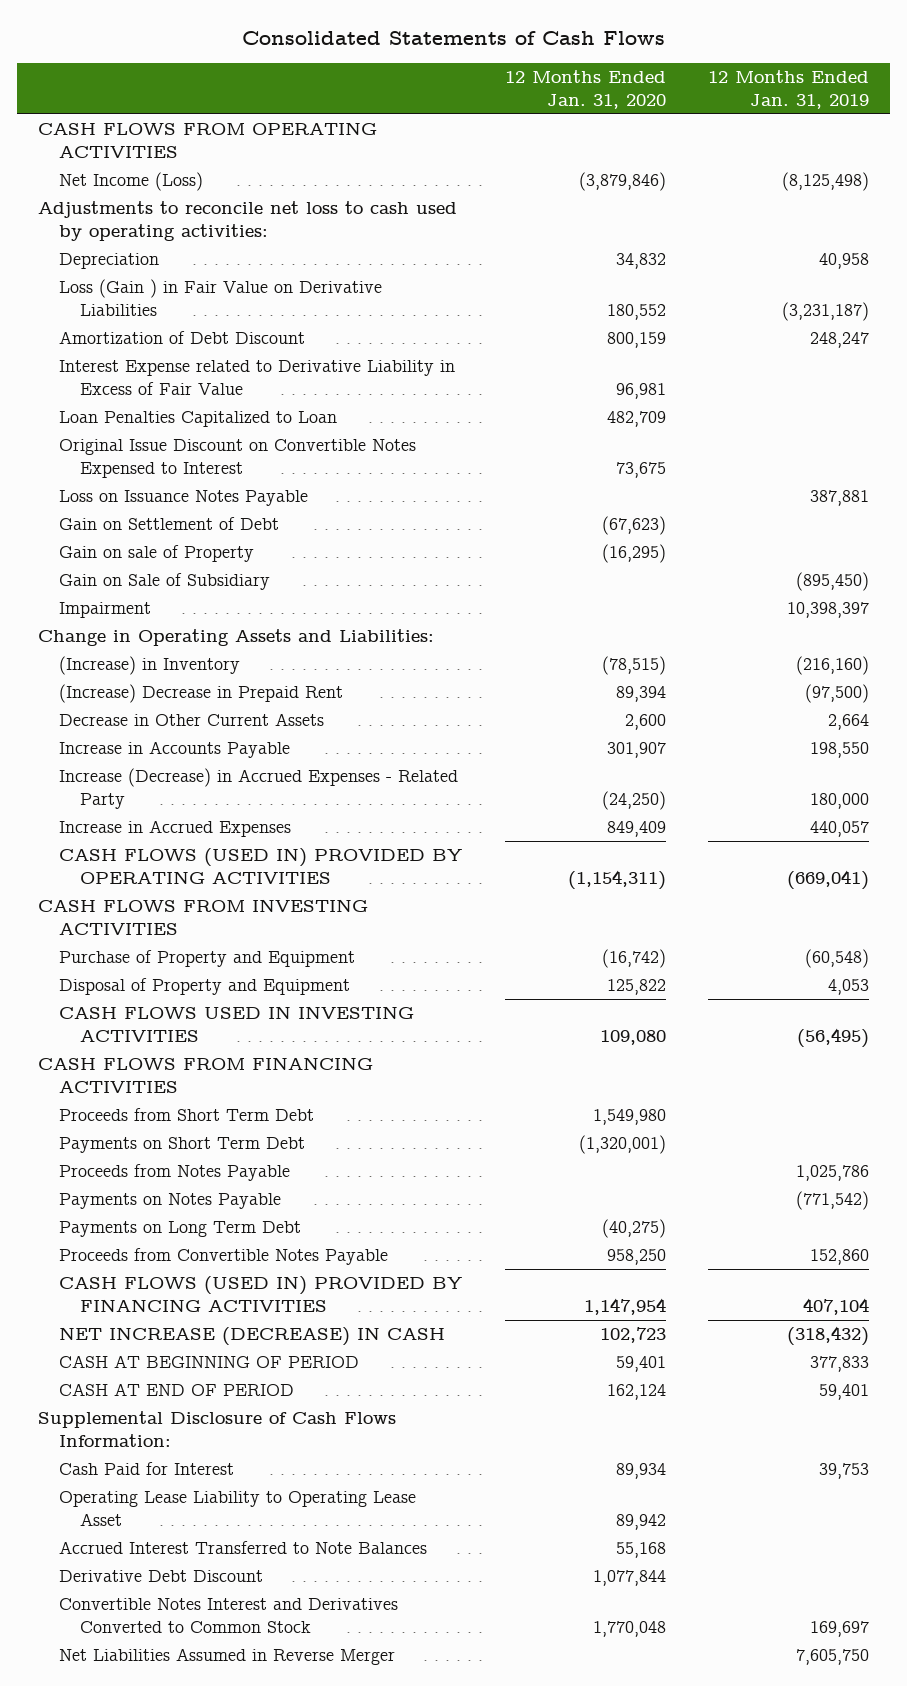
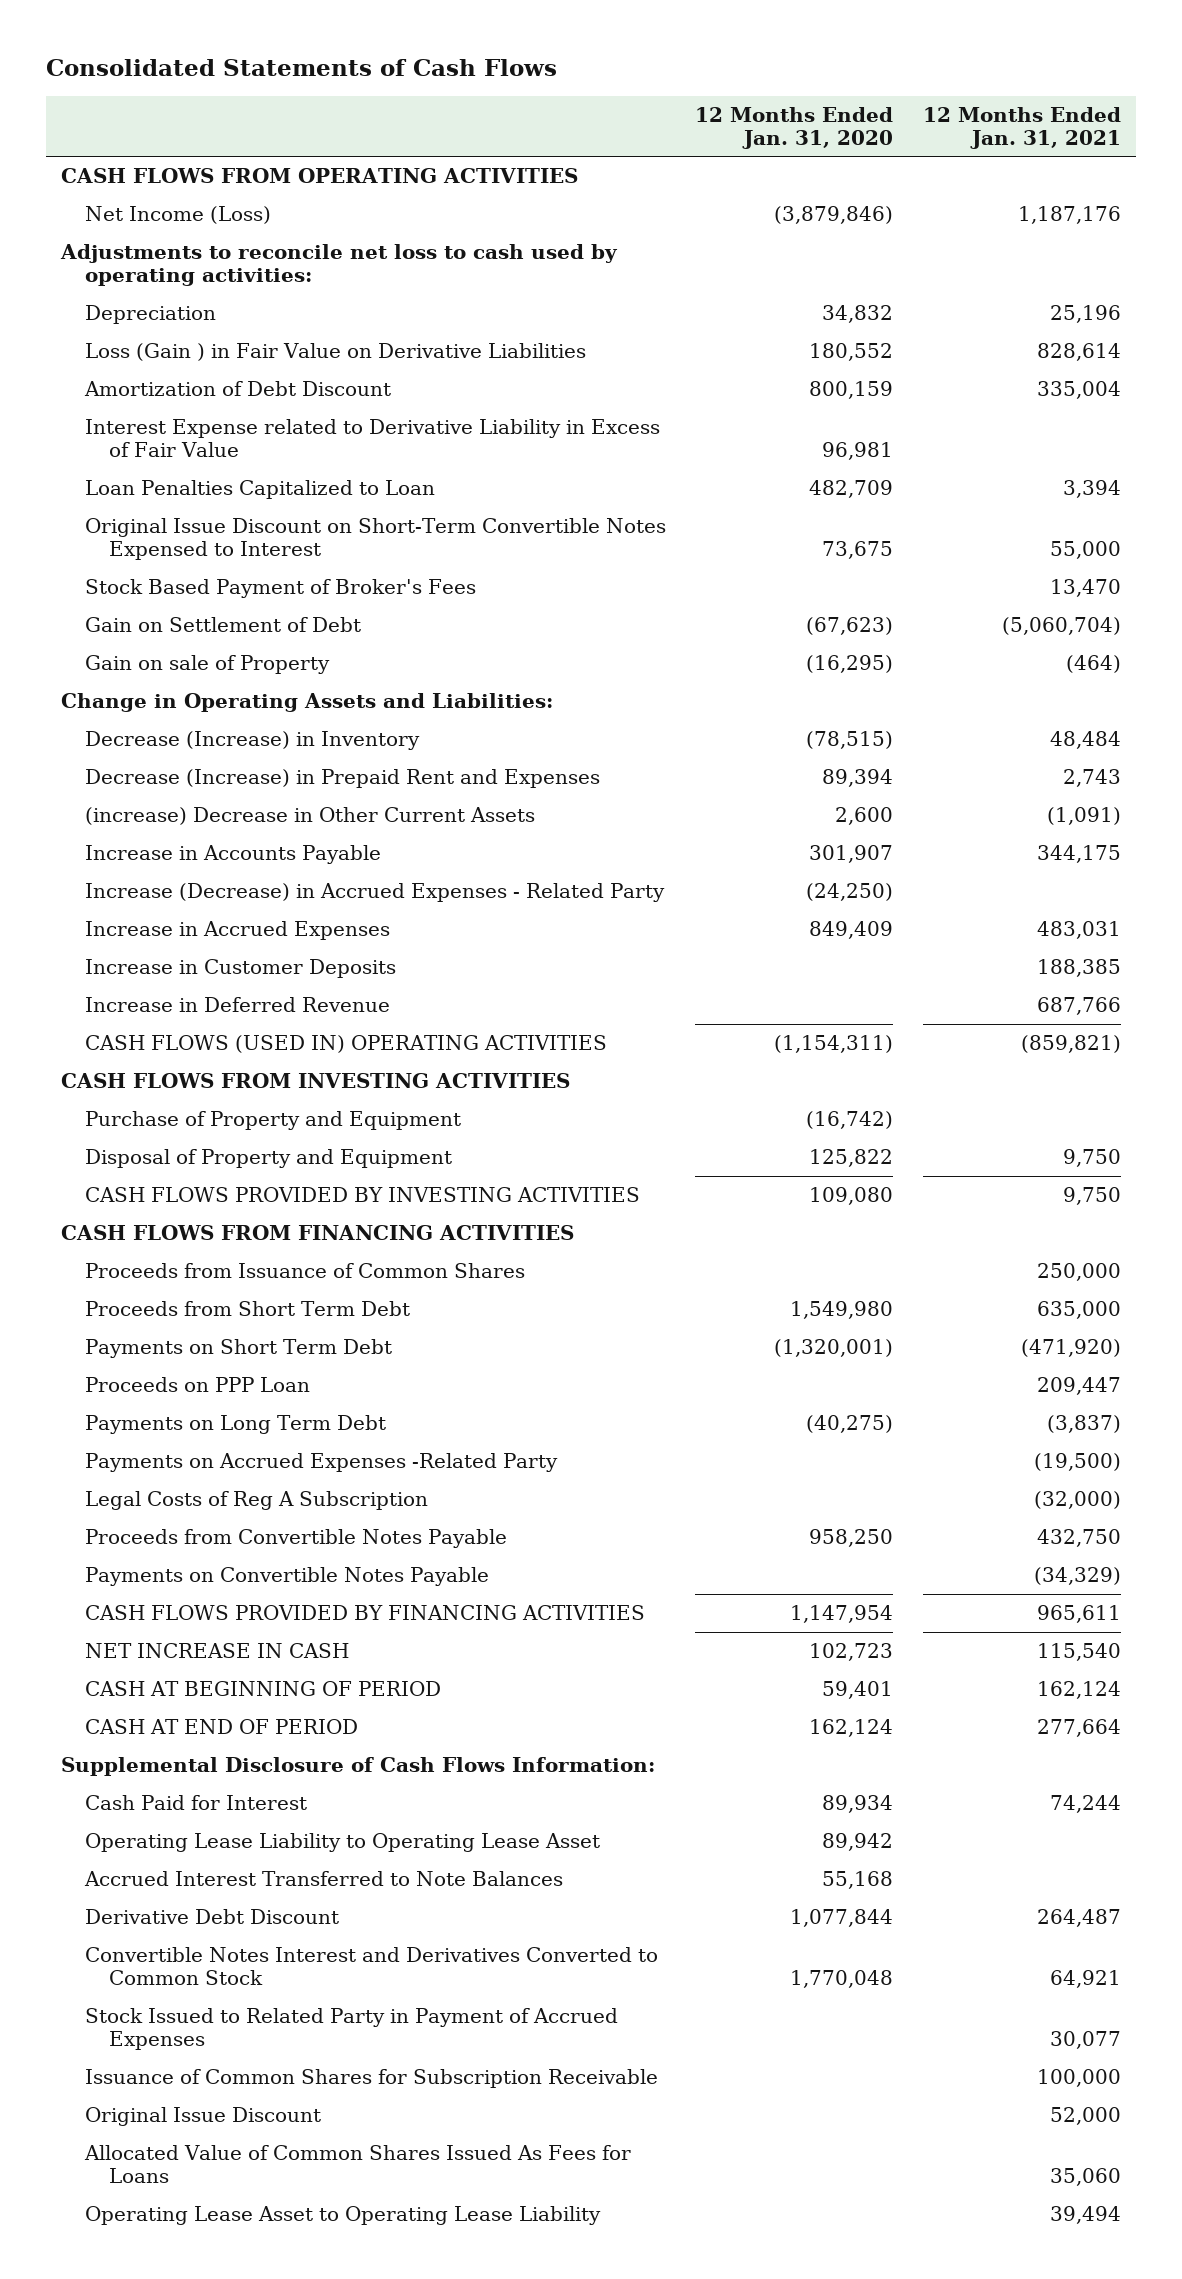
[708,70,870,109] 12 Months Ended Jan. 31, 2019 -> none
none -> [923,106,1122,149] 12 Months Ended Jan. 31, 2021
[59,490,309,507] Loss on Issuance Notes Payable -> none
[59,439,417,478] Original Issue Discount on Convertible Notes Expensed to Interest -> [84,517,666,560] Original Issue Discount on Short-Term Convertible Notes Expensed to Interest
none -> [84,578,476,598] Stock Based Payment of Broker's Fees
[59,573,271,591] Gain on Sale of Subsidiary -> none
[59,602,152,619] Impairment -> none
[59,656,241,676] (Increase) in Inventory -> [84,730,420,750] Decrease (Increase) in Inventory
[59,684,344,704] (Increase) Decrease in Prepaid Rent -> [84,768,600,788] Decrease (Increase) in Prepaid Rent and Expenses
[59,713,325,727] Decrease in Other Current Assets -> [84,806,535,825] (increase) Decrease in Other Current Assets
none -> [84,958,396,978] Increase in Customer Deposits
none -> [84,996,390,1012] Increase in Deferred Revenue
[59,848,463,884] CASH FLOWS (USED IN) PROVIDED BY OPERATING ACTIVITIES -> [84,1034,607,1053] CASH FLOWS (USED IN) OPERATING ACTIVITIES
[59,1006,415,1042] CASH FLOWS USED IN INVESTING ACTIVITIES -> [84,1186,640,1202] CASH FLOWS PROVIDED BY INVESTING ACTIVITIES
none -> [84,1262,525,1278] Proceeds from Issuance of Common Shares
[59,1164,291,1182] Proceeds from Notes Payable -> none
[59,1193,282,1210] Payments on Notes Payable -> none
none -> [84,1376,310,1392] Proceeds on PPP Loan
none -> [84,1452,558,1472] Payments on Accrued Expenses -Related Party
none -> [84,1490,428,1510] Legal Costs of Reg A Subscription
none -> [84,1566,489,1586] Payments on Convertible Notes Payable
[59,1276,463,1312] CASH FLOWS (USED IN) PROVIDED BY FINANCING ACTIVITIES -> [84,1604,645,1620] CASH FLOWS PROVIDED BY FINANCING ACTIVITIES
[59,1327,446,1347] NET INCREASE (DECREASE) IN CASH -> [84,1642,349,1658] NET INCREASE IN CASH
[59,1648,396,1666] Net Liabilities Assumed in Reverse Merger -> none
none -> [84,2007,618,2050] Stock Issued to Related Party in Payment of Accrued Expenses
none -> [84,2068,658,2088] Issuance of Common Shares for Subscription Receivable
none -> [84,2106,321,2126] Original Issue Discount
none -> [83,2144,631,2183] Allocated Value of Common Shares Issued As Fees for Loans
none -> [84,2205,601,2225] Operating Lease Asset to Operating Lease Liability

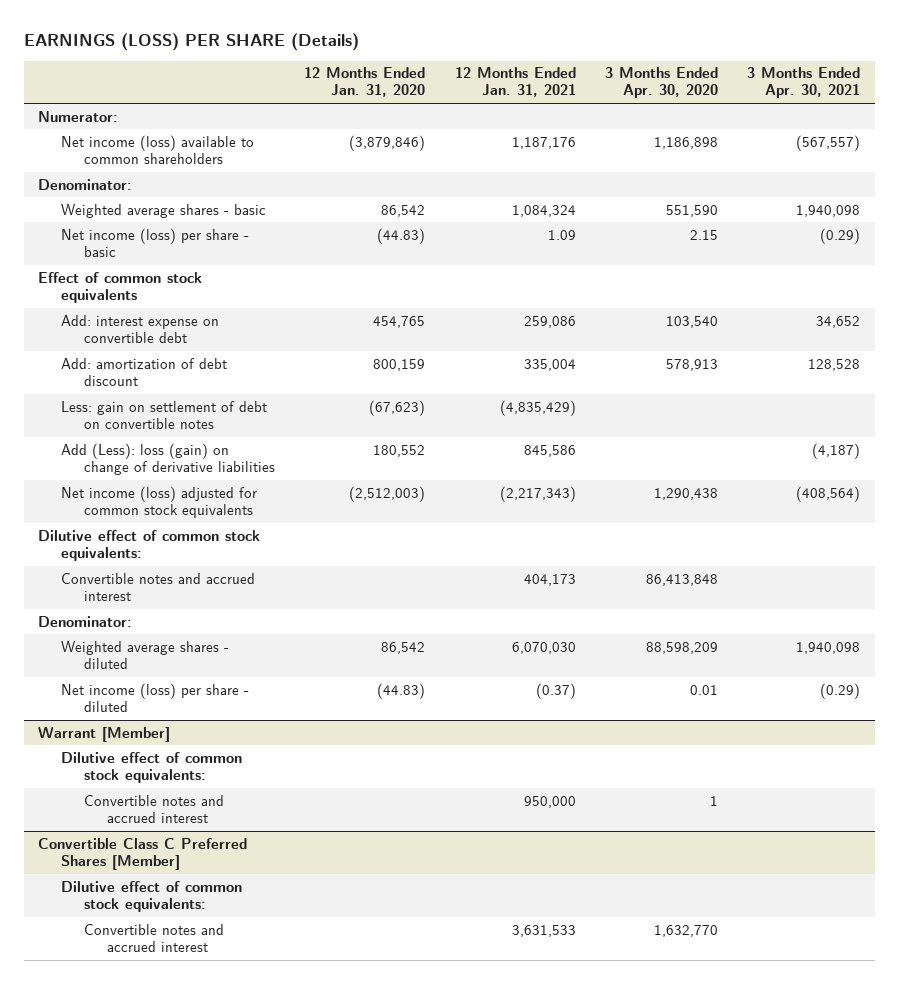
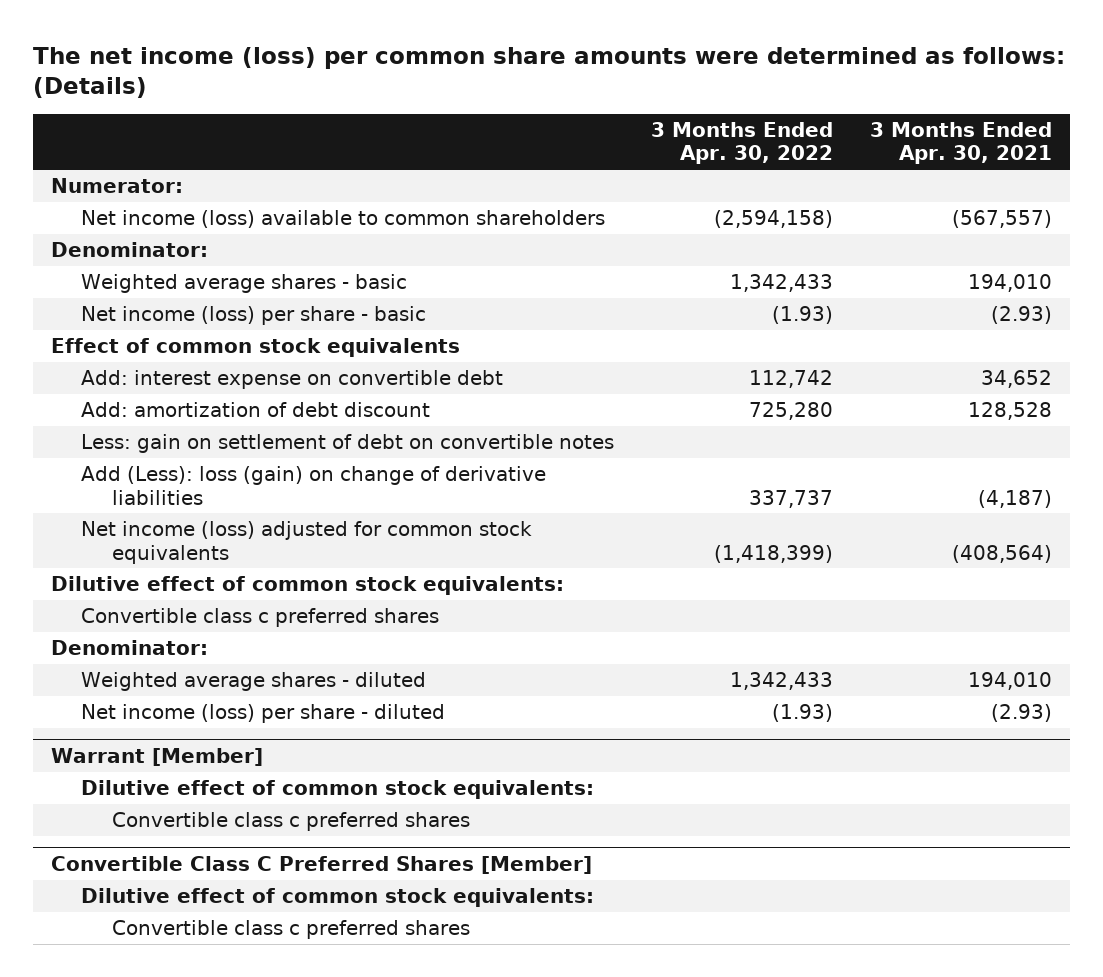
[23,33,359,52] EARNINGS (LOSS) PER SHARE (Details) -> [33,46,1066,99] The net income (loss) per common share amounts were determined as follows: (Details)
[304,67,426,98] 12 Months Ended Jan. 31, 2020 -> none
[454,67,576,98] 12 Months Ended Jan. 31, 2021 -> none
[605,67,719,99] 3 Months Ended Apr. 30, 2020 -> none
none -> [650,122,833,165] 3 Months Ended Apr. 30, 2022
[796,204,861,217] 1,940,098 -> [967,274,1052,293] 194,010
[820,227,861,244] (0.29) -> [990,306,1052,325] (2.93)
[61,572,256,601] Convertible notes and accrued interest -> [81,608,440,628] Convertible class c preferred shares
[796,641,861,654] 1,940,098 -> [967,672,1052,691] 194,010
[820,682,861,699] (0.29) -> [990,704,1052,723] (2.93)
[84,794,225,823] Convertible notes and accrued interest -> [111,812,470,832] Convertible class c preferred shares
[84,923,225,952] Convertible notes and accrued interest -> [111,920,470,940] Convertible class c preferred shares

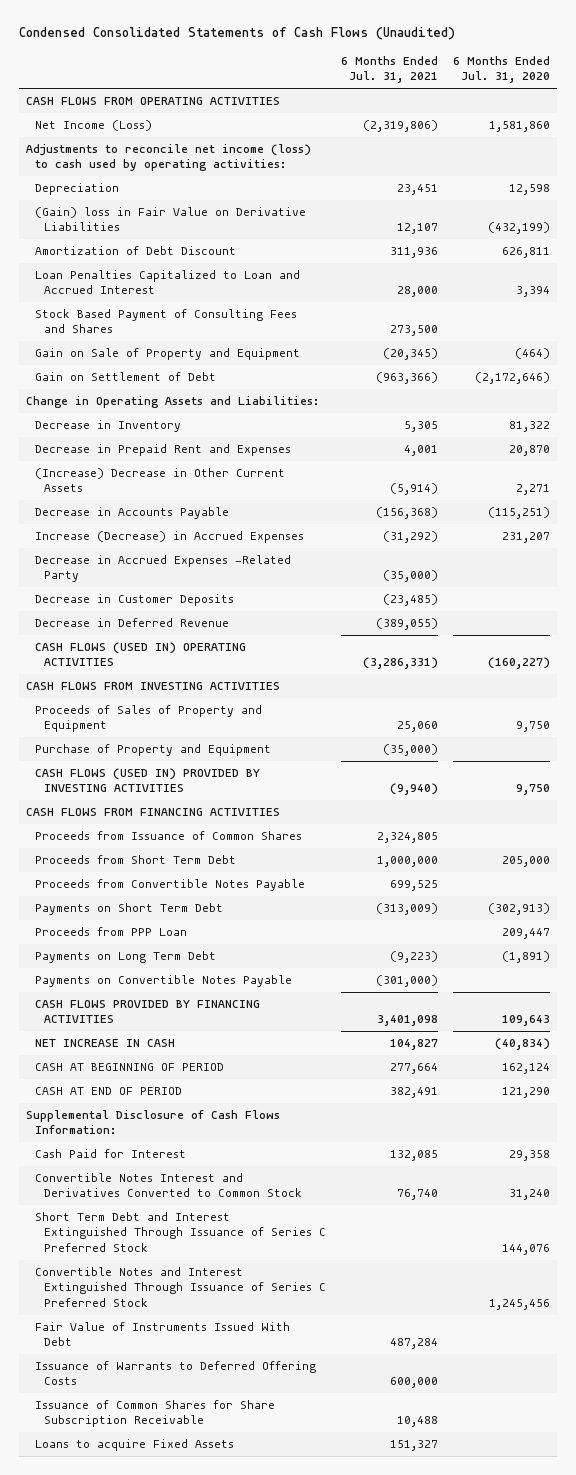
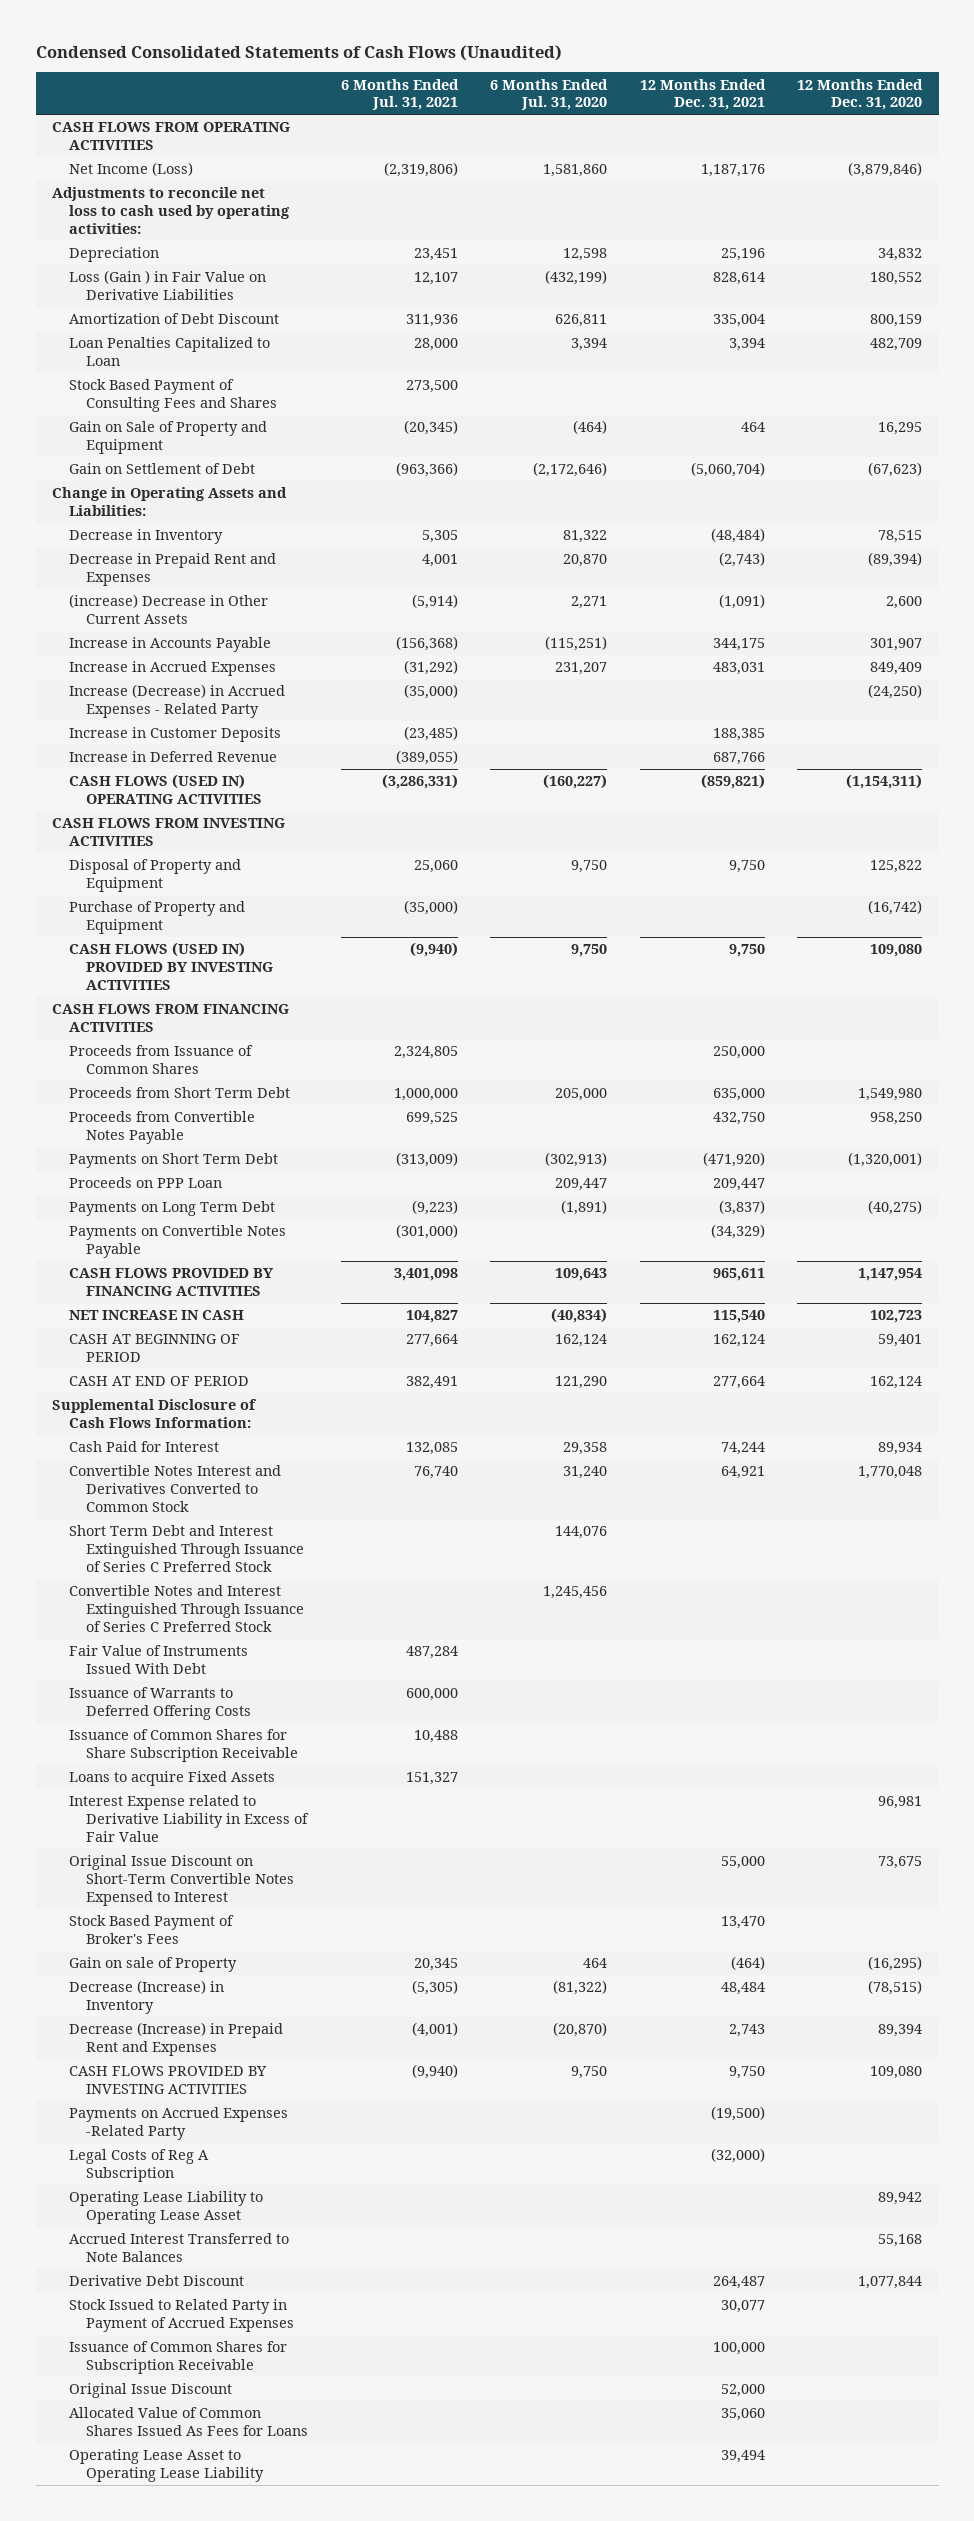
none -> [639,78,766,111] 12 Months Ended Dec. 31, 2021
none -> [797,78,924,111] 12 Months Ended Dec. 31, 2020
[26,144,312,172] Adjustments to reconcile net income (loss) to cash used by operating activities: -> [51,187,291,234] Adjustments to reconcile net loss to cash used by operating activities:
[35,207,307,232] (Gain) loss in Fair Value on Derivative Liabilities -> [69,270,267,301] Loss (Gain ) in Fair Value on Derivative Liabilities
[35,270,301,295] Loan Penalties Capitalized to Loan and Accrued Interest -> [69,337,271,367] Loan Penalties Capitalized to Loan
[35,468,286,493] (Increase) Decrease in Other Current Assets -> [69,594,269,625] (increase) Decrease in Other Current Assets
[35,507,230,520] Decrease in Accounts Payable -> [69,637,272,653] Increase in Accounts Payable
[35,531,305,544] Increase (Decrease) in Accrued Expenses -> [69,661,277,677] Increase in Accrued Expenses
[35,555,292,583] Decrease in Accrued Expenses -Related Party -> [69,684,286,719] Increase (Decrease) in Accrued Expenses - Related Party
[35,594,235,607] Decrease in Customer Deposits -> [69,727,282,743] Increase in Customer Deposits
[35,618,230,628] Decrease in Deferred Revenue -> [69,751,278,763] Increase in Deferred Revenue
[35,705,263,733] Proceeds of Sales of Property and Equipment -> [69,859,242,893] Disposal of Property and Equipment
[35,927,188,937] Proceeds from PPP Loan -> [69,1177,223,1189] Proceeds on PPP Loan
none -> [69,1795,310,1842] Interest Expense related to Derivative Liability in Excess of Fair Value
none -> [69,1855,295,1906] Original Issue Discount on Short-Term Convertible Notes Expensed to Interest
none -> [69,1915,235,1945] Stock Based Payment of Broker's Fees
none -> [69,1957,238,1973] Gain on sale of Property
none -> [69,1980,225,2015] Decrease (Increase) in Inventory
none -> [69,2022,284,2057] Decrease (Increase) in Prepaid Rent and Expenses
none -> [69,2066,268,2095] CASH FLOWS PROVIDED BY INVESTING ACTIVITIES
none -> [69,2107,289,2141] Payments on Accrued Expenses -Related Party
none -> [69,2149,210,2183] Legal Costs of Reg A Subscription
none -> [69,2191,264,2225] Operating Lease Liability to Operating Lease Asset
none -> [69,2233,290,2263] Accrued Interest Transferred to Note Balances
none -> [69,2275,245,2287] Derivative Debt Discount
none -> [69,2299,295,2333] Stock Issued to Related Party in Payment of Accrued Expenses
none -> [69,2341,288,2375] Issuance of Common Shares for Subscription Receivable
none -> [69,2383,233,2399] Original Issue Discount
none -> [69,2407,309,2437] Allocated Value of Common Shares Issued As Fees for Loans
none -> [69,2449,265,2483] Operating Lease Asset to Operating Lease Liability

